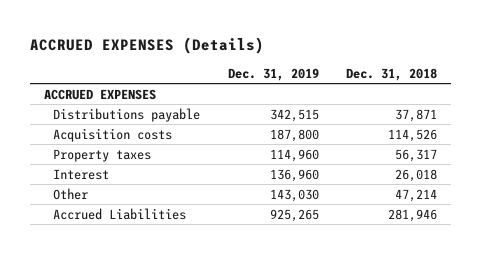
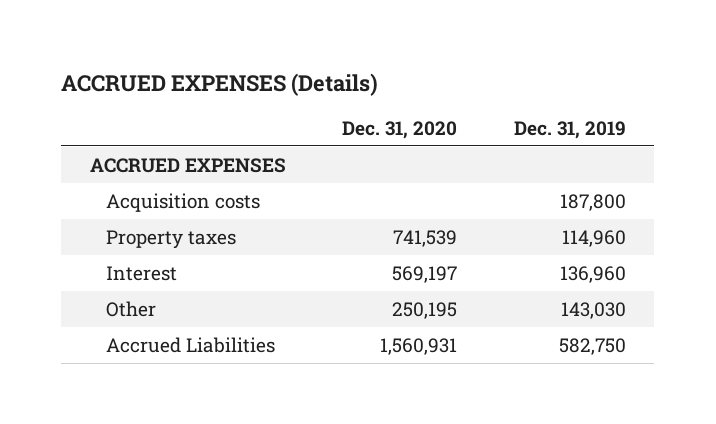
[346,67,438,81] Dec. 31, 2018 -> none
none -> [342,120,458,139] Dec. 31, 2020
[53,107,201,122] Distributions payable -> none
[269,208,319,222] 925,265 -> [559,337,627,355] 582,750

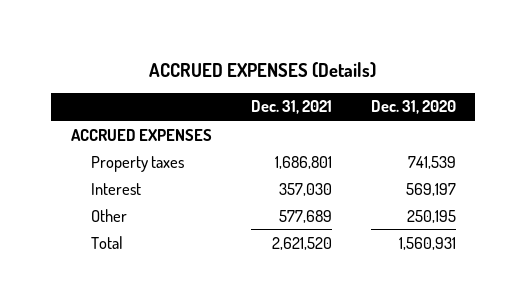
[514,120,627,139] Dec. 31, 2019 -> none
none -> [250,100,332,115] Dec. 31, 2021
[106,192,261,212] Acquisition costs -> none
[106,336,276,353] Accrued Liabilities -> [90,235,123,249] Total

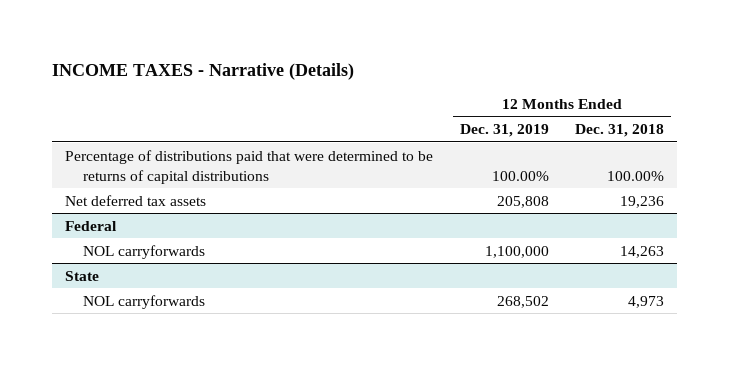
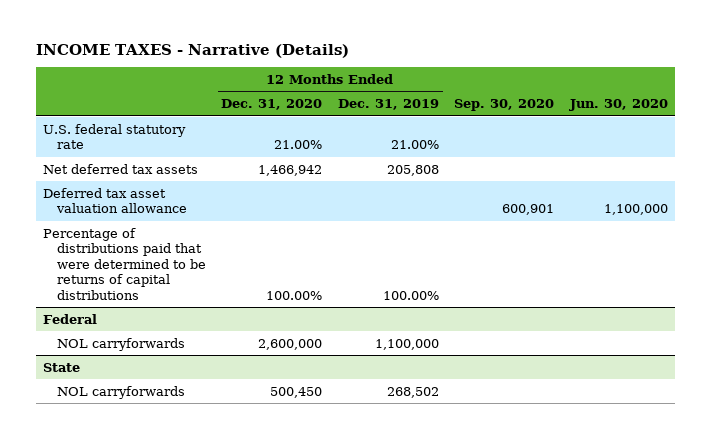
[575,124,665,138] Dec. 31, 2018 -> none
none -> [221,99,323,111] Dec. 31, 2020
none -> [454,99,555,112] Sep. 30, 2020
none -> [568,99,668,112] Jun. 30, 2020
none -> [43,123,187,150] U.S. federal statutory rate
none -> [43,187,187,214] Deferred tax asset valuation allowance
[65,149,434,184] Percentage of distributions paid that were determined to be returns of capital distributions -> [43,227,206,300] Percentage of distributions paid that were determined to be returns of capital distributions

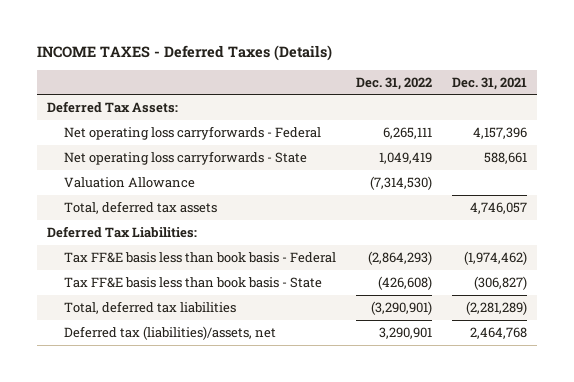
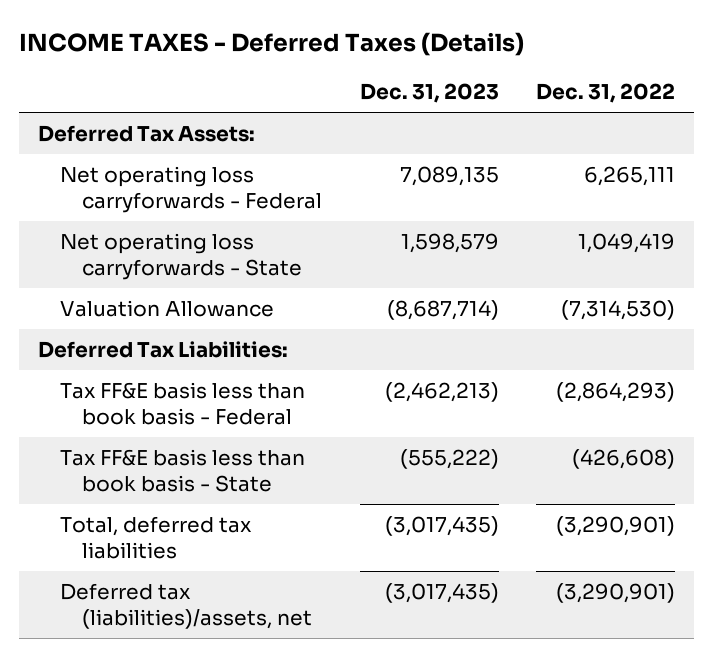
[452,76,528,90] Dec. 31, 2021 -> none
none -> [359,83,499,104] Dec. 31, 2023
[63,200,217,214] Total, deferred tax assets -> none
[378,326,432,339] 3,290,901 -> [556,582,676,603] (3,290,901)

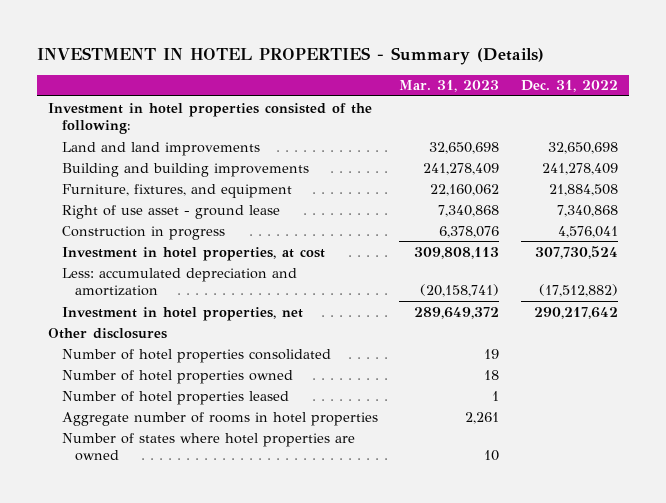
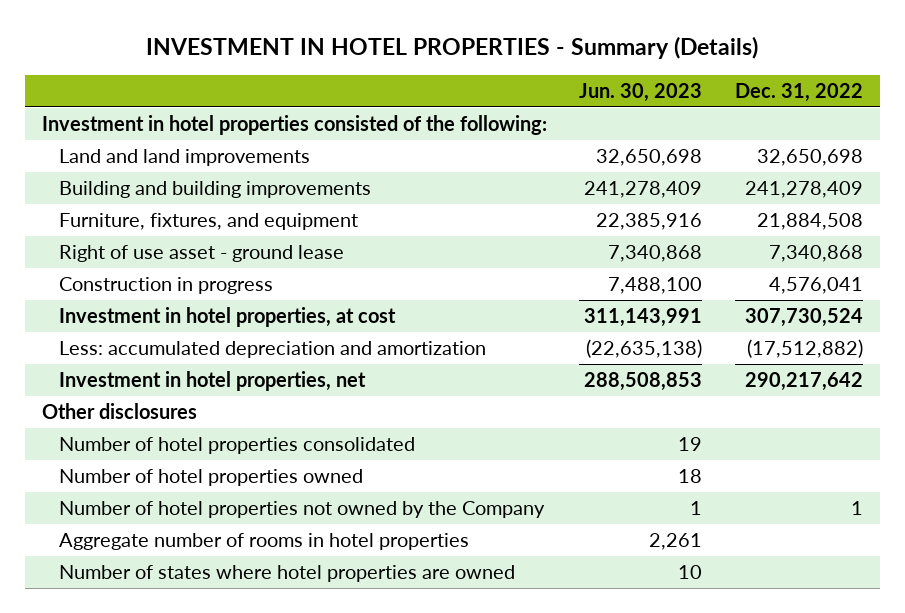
[399,80,500,93] Mar. 31, 2023 -> none
none -> [579,82,703,102] Jun. 30, 2023
[61,390,289,405] Number of hotel properties leased -> none
none -> [58,500,545,518] Number of hotel properties not owned by the Company

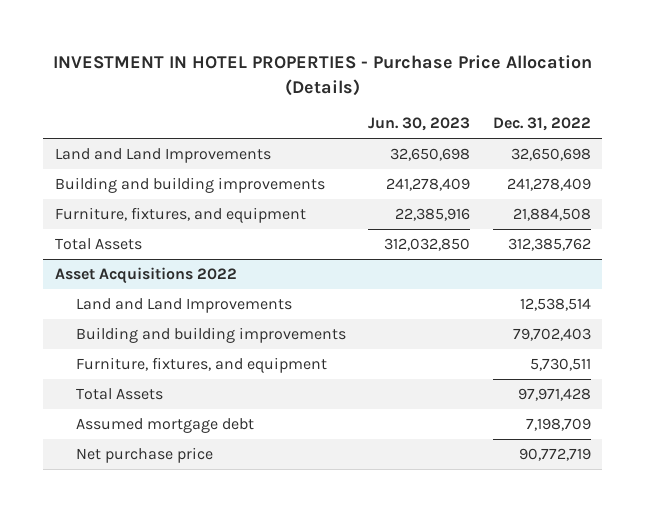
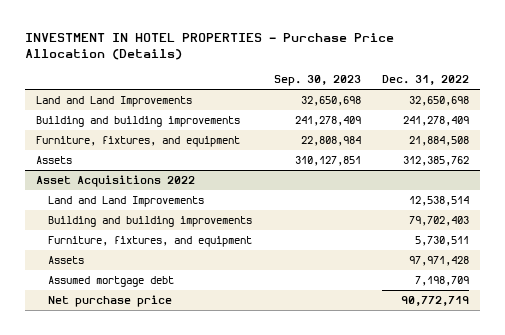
[368,117,471,132] Jun. 30, 2023 -> none
none -> [273,74,361,86] Sep. 30, 2023
[54,237,142,250] Total Assets -> [36,156,73,165] Assets
[76,387,164,400] Total Assets -> [48,256,85,265] Assets

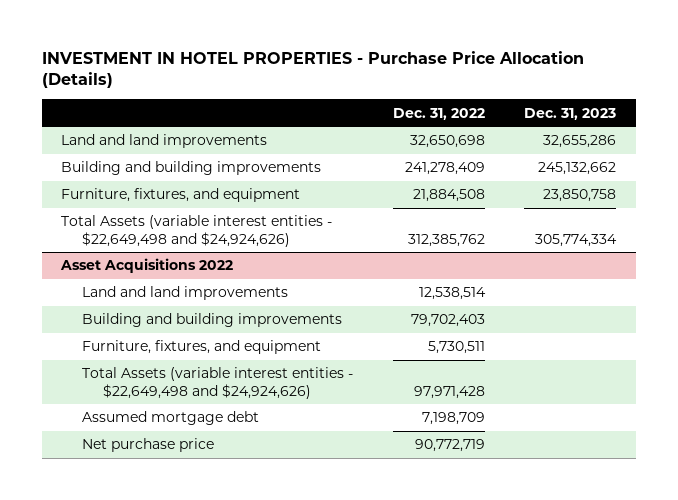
[273,74,361,86] Sep. 30, 2023 -> none
none -> [524,107,617,120] Dec. 31, 2023
[36,96,193,108] Land and Land Improvements -> [61,134,268,149] Land and land improvements
[36,156,73,165] Assets -> [61,215,333,247] Total Assets (variable interest entities - $22,649,498 and $24,924,626)
[48,196,205,208] Land and Land Improvements -> [82,286,289,301] Land and land improvements
[48,256,85,265] Assets -> [82,367,354,399] Total Assets (variable interest entities - $22,649,498 and $24,924,626)

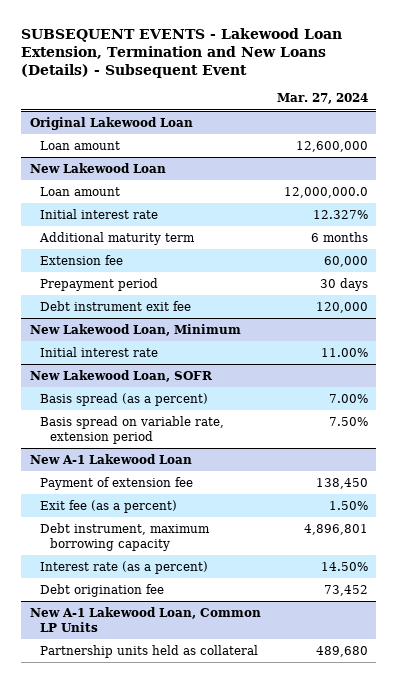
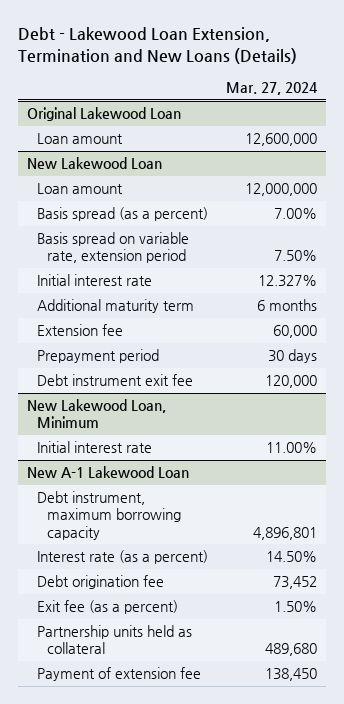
[21,28,343,79] SUBSEQUENT EVENTS - Lakewood Loan Extension, Termination and New Loans (Details) - Subsequent Event -> [18,27,298,64] Debt - Lakewood Loan Extension, Termination and New Loans (Details)
[284,186,369,198] 12,000,000.0 -> [244,183,317,197] 12,000,000
none -> [36,207,208,222] Basis spread (as a percent)
none -> [36,232,189,264] Basis spread on variable rate, extension period
[29,369,213,382] New Lakewood Loan, SOFR -> none
[39,392,208,406] Basis spread (as a percent) -> none
[39,415,224,444] Basis spread on variable rate, extension period -> none
[29,606,261,632] New A-1 Lakewood Loan, Common LP Units -> none
[39,499,177,513] Exit fee (as a percent) -> [36,600,178,615] Exit fee (as a percent)
[39,476,193,490] Payment of extension fee -> [36,667,201,682] Payment of extension fee

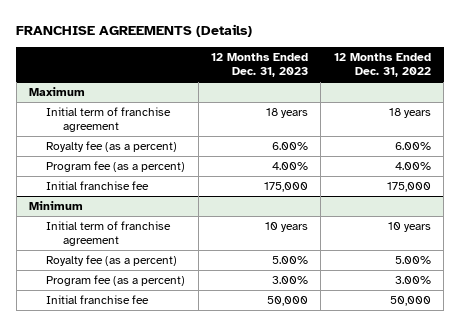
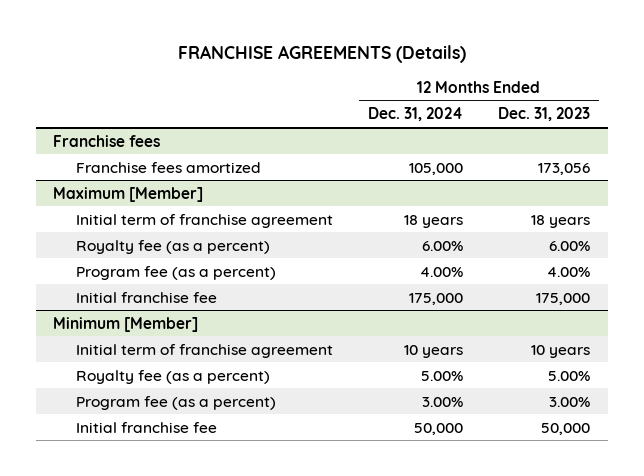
[333,52,431,78] 12 Months Ended Dec. 31, 2022 -> none
none -> [368,107,464,122] Dec. 31, 2024
none -> [53,134,161,147] Franchise fees
none -> [76,161,262,173] Franchise fees amortized
[28,86,85,96] Maximum -> [53,186,204,202] Maximum [Member]
[28,200,83,210] Minimum -> [53,316,199,332] Minimum [Member]

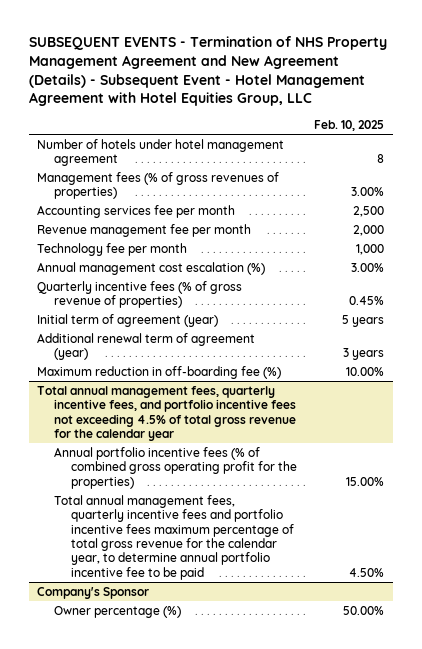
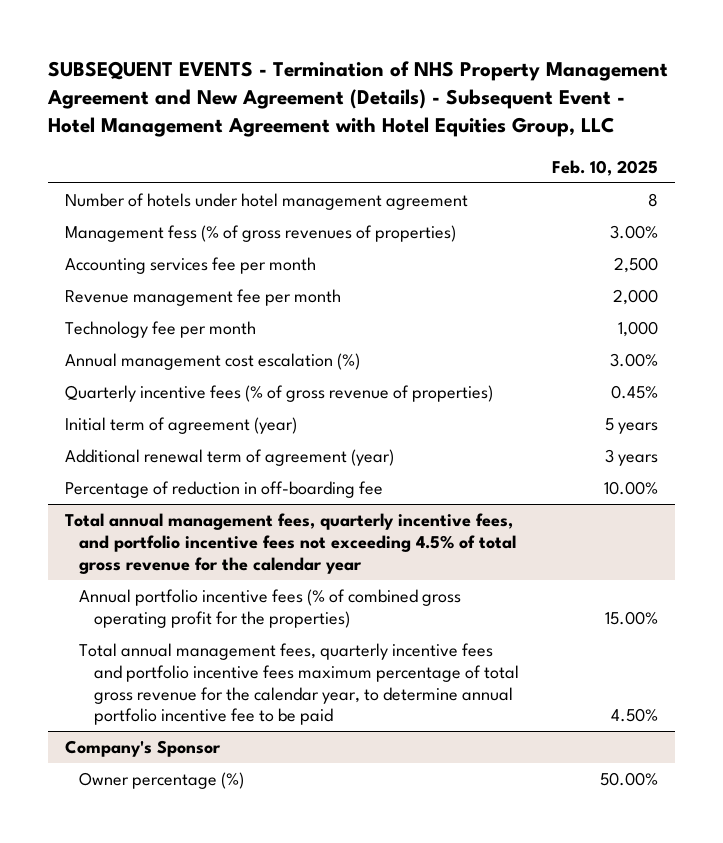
[37,171,280,200] Management fees (% of gross revenues of properties) -> [64,224,456,242] Management fess (% of gross revenues of properties)
[37,365,282,379] Maximum reduction in off-boarding fee (%) -> [64,480,383,498] Percentage of reduction in off-boarding fee

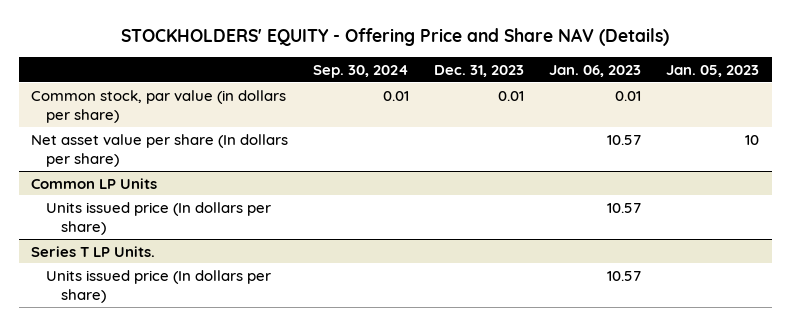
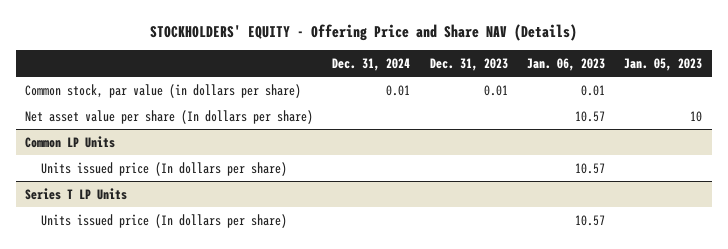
[313,64,410,78] Sep. 30, 2024 -> none
none -> [332,58,411,72] Dec. 31, 2024
[31,245,156,257] Series T LP Units. -> [25,187,128,200] Series T LP Units

